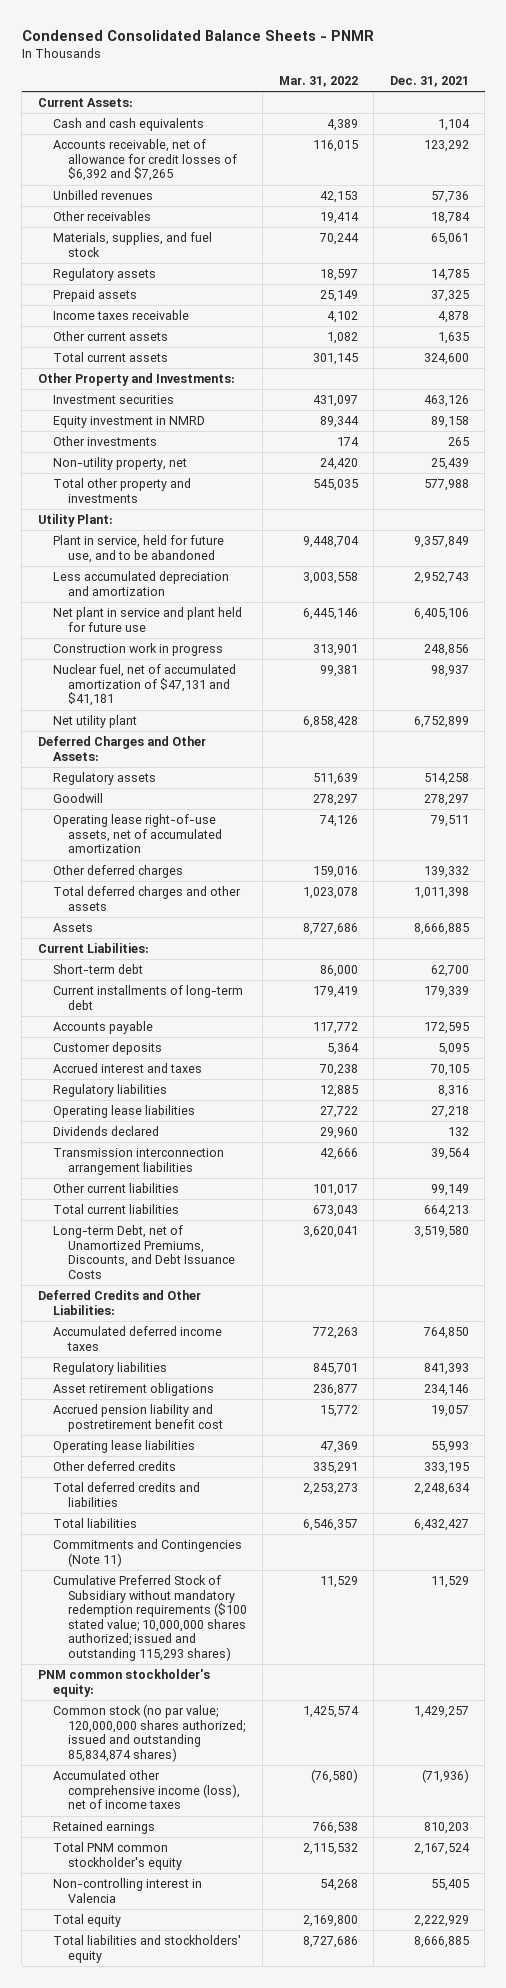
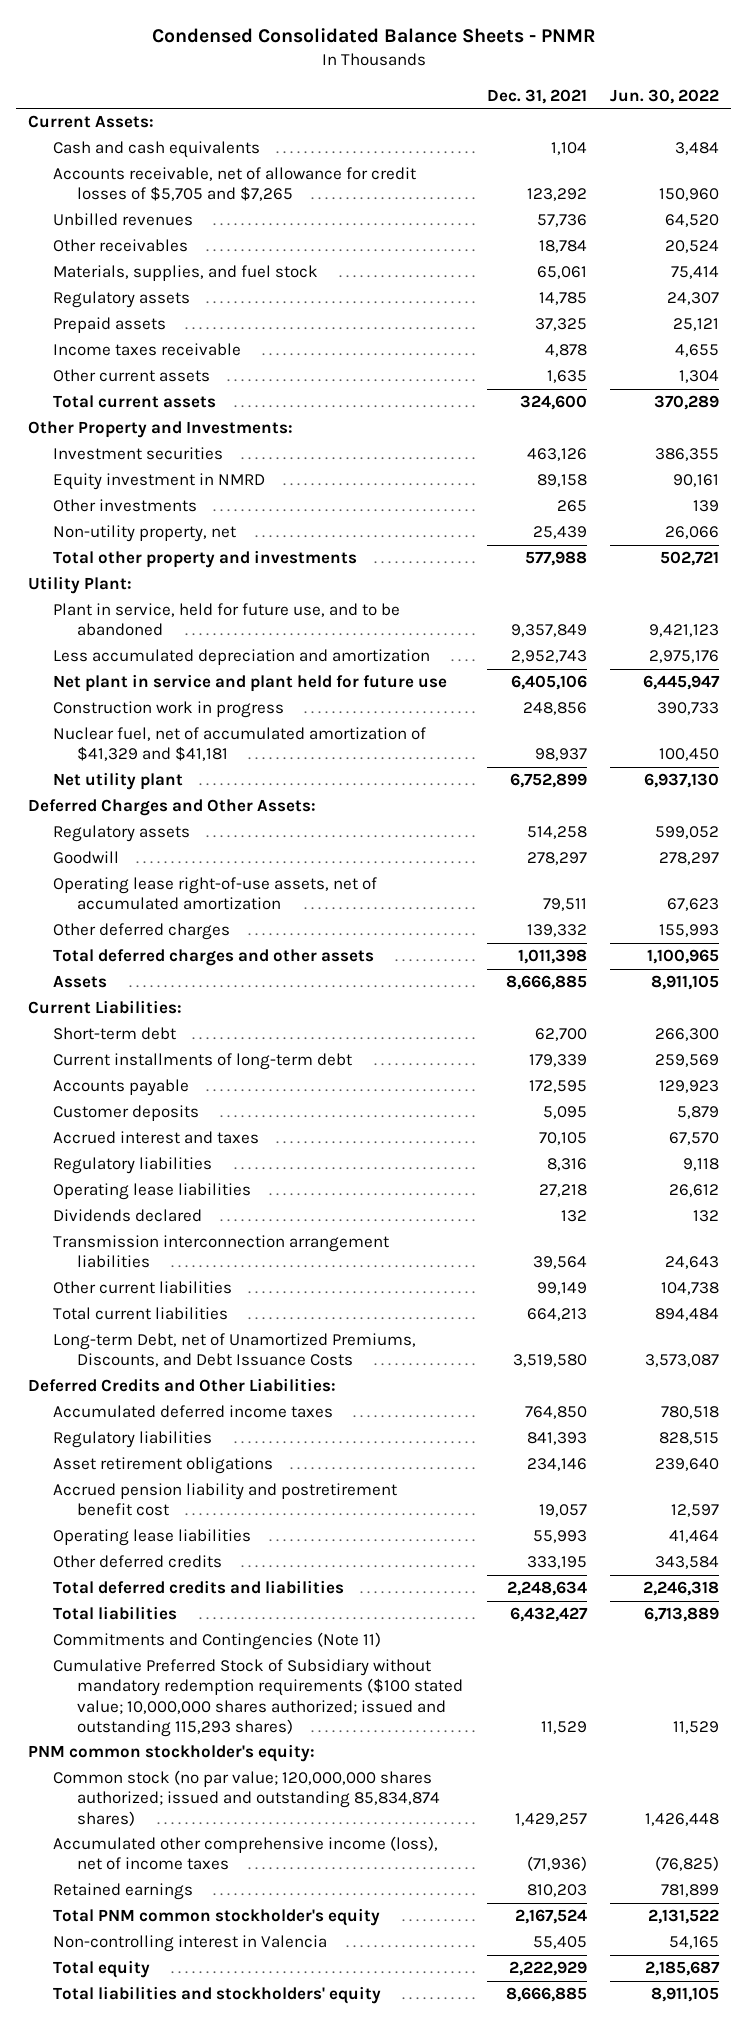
[278,76,358,88] Mar. 31, 2022 -> none
none -> [610,88,720,104] Jun. 30, 2022
[52,139,237,182] Accounts receivable, net of allowance for credit losses of $6,392 and $7,265 -> [52,167,416,202] Accounts receivable, net of allowance for credit losses of $5,705 and $7,265
[52,664,236,707] Nuclear fuel, net of accumulated amortization of $47,131 and $41,181 -> [52,727,426,762] Nuclear fuel, net of accumulated amortization of $41,329 and $41,181

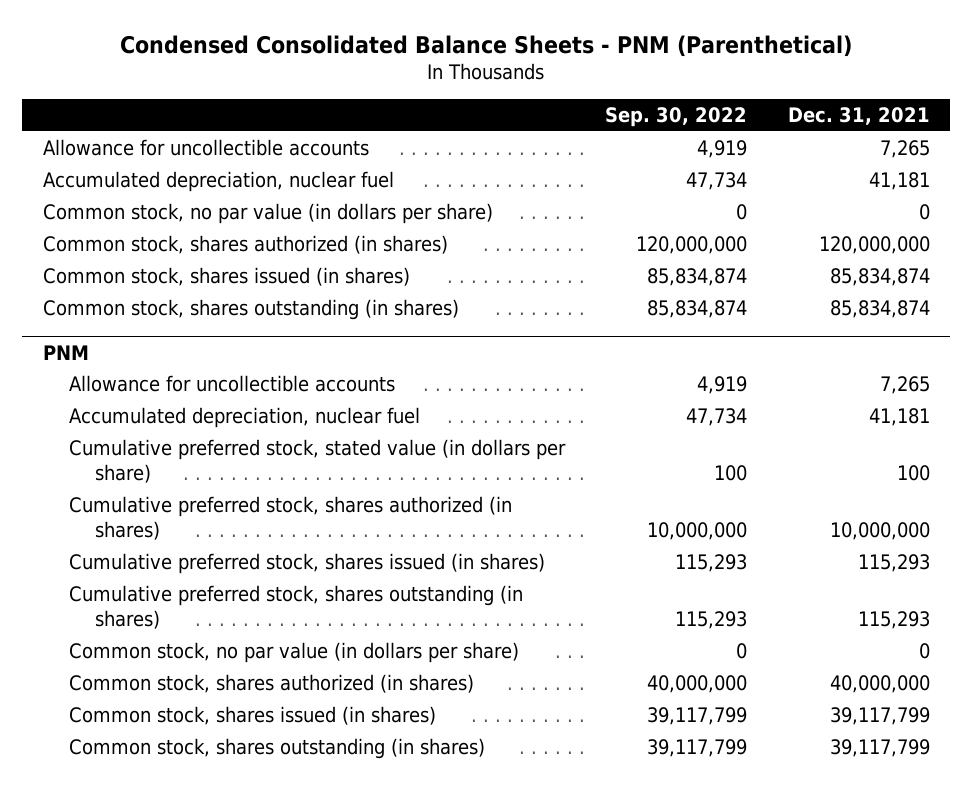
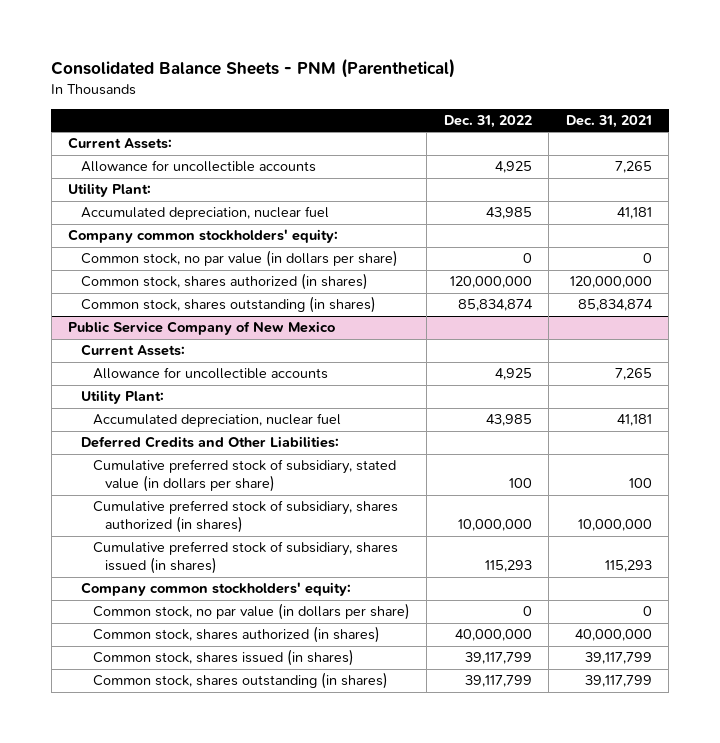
[120,34,853,57] Condensed Consolidated Balance Sheets - PNM (Parenthetical) -> [51,58,456,79] Consolidated Balance Sheets - PNM (Parenthetical)
[605,106,748,127] Sep. 30, 2022 -> none
none -> [443,115,532,129] Dec. 31, 2022
none -> [68,137,173,150] Current Assets:
none -> [68,183,152,198] Utility Plant:
none -> [68,229,339,244] Company common stockholders' equity:
[42,267,410,287] Common stock, shares issued (in shares) -> none
[42,344,89,360] PNM -> [68,321,336,336] Public Service Company of New Mexico
none -> [80,344,185,357] Current Assets:
none -> [80,390,164,405] Utility Plant:
[68,585,523,630] Cumulative preferred stock, shares outstanding (in shares) -> none
none -> [80,436,339,449] Deferred Credits and Other Liabilities:
[68,439,566,484] Cumulative preferred stock, stated value (in dollars per share) -> [92,459,396,493] Cumulative preferred stock of subsidiary, stated value (in dollars per share)
[68,496,512,541] Cumulative preferred stock, shares authorized (in shares) -> [92,500,398,534] Cumulative preferred stock of subsidiary, shares authorized (in shares)
[68,553,545,575] Cumulative preferred stock, shares issued (in shares) -> [92,541,398,575] Cumulative preferred stock of subsidiary, shares issued (in shares)
none -> [80,582,351,597] Company common stockholders' equity:

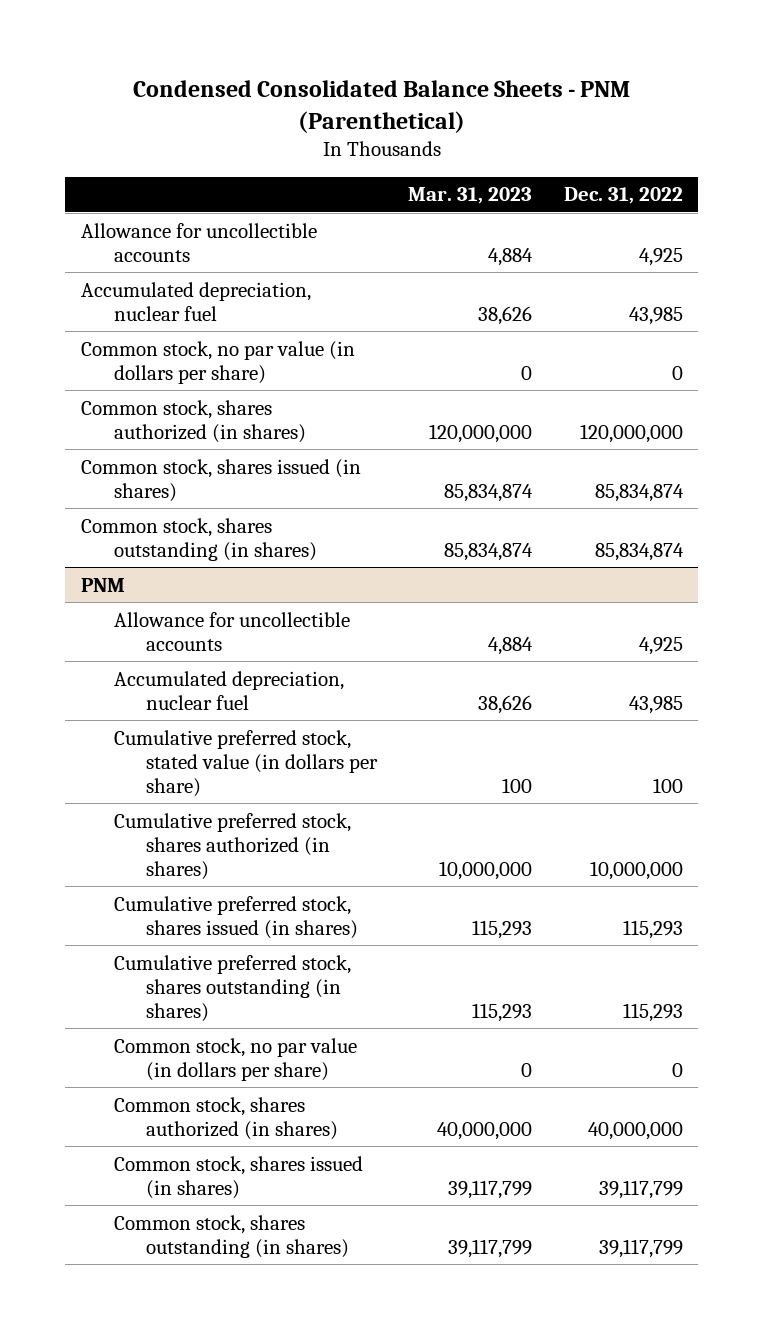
[51,58,456,79] Consolidated Balance Sheets - PNM (Parenthetical) -> [132,80,630,133] Condensed Consolidated Balance Sheets - PNM (Parenthetical)
[565,115,652,129] Dec. 31, 2021 -> none
none -> [408,187,533,205] Mar. 31, 2023
[68,137,173,150] Current Assets: -> none
[68,183,152,198] Utility Plant: -> none
[68,229,339,244] Company common stockholders' equity: -> none
none -> [81,458,362,502] Common stock, shares issued (in shares)
[80,344,185,357] Current Assets: -> none
[68,321,336,336] Public Service Company of New Mexico -> [81,577,126,592] PNM
[80,390,164,405] Utility Plant: -> none
[80,436,339,449] Deferred Credits and Other Liabilities: -> none
[80,582,351,597] Company common stockholders' equity: -> none
[92,459,396,493] Cumulative preferred stock of subsidiary, stated value (in dollars per share) -> [113,729,379,797] Cumulative preferred stock, stated value (in dollars per share)
[92,500,398,534] Cumulative preferred stock of subsidiary, shares authorized (in shares) -> [113,812,351,880] Cumulative preferred stock, shares authorized (in shares)
[92,541,398,575] Cumulative preferred stock of subsidiary, shares issued (in shares) -> [113,895,359,939] Cumulative preferred stock, shares issued (in shares)
none -> [113,954,351,1022] Cumulative preferred stock, shares outstanding (in shares)

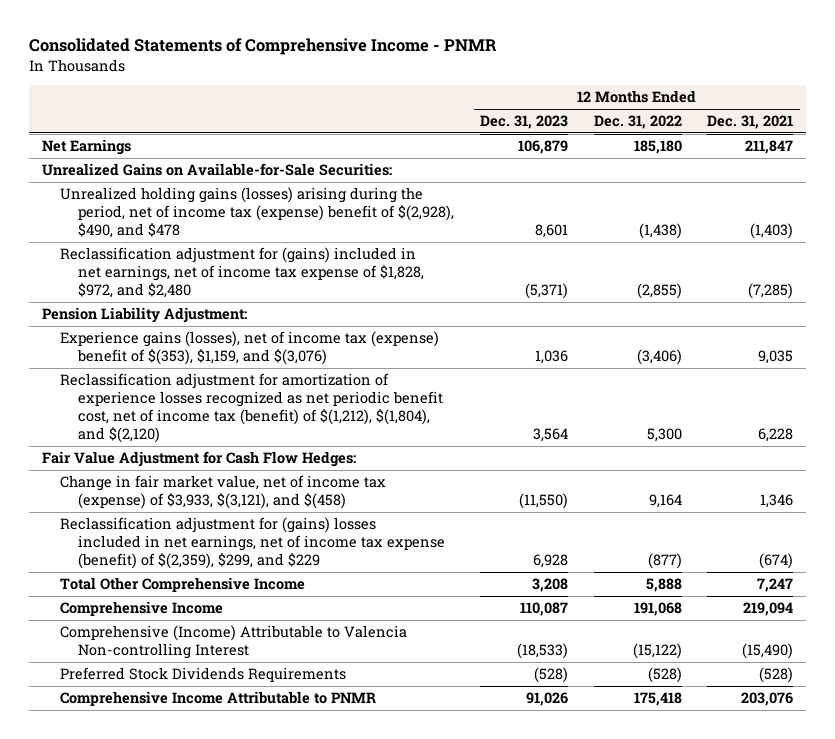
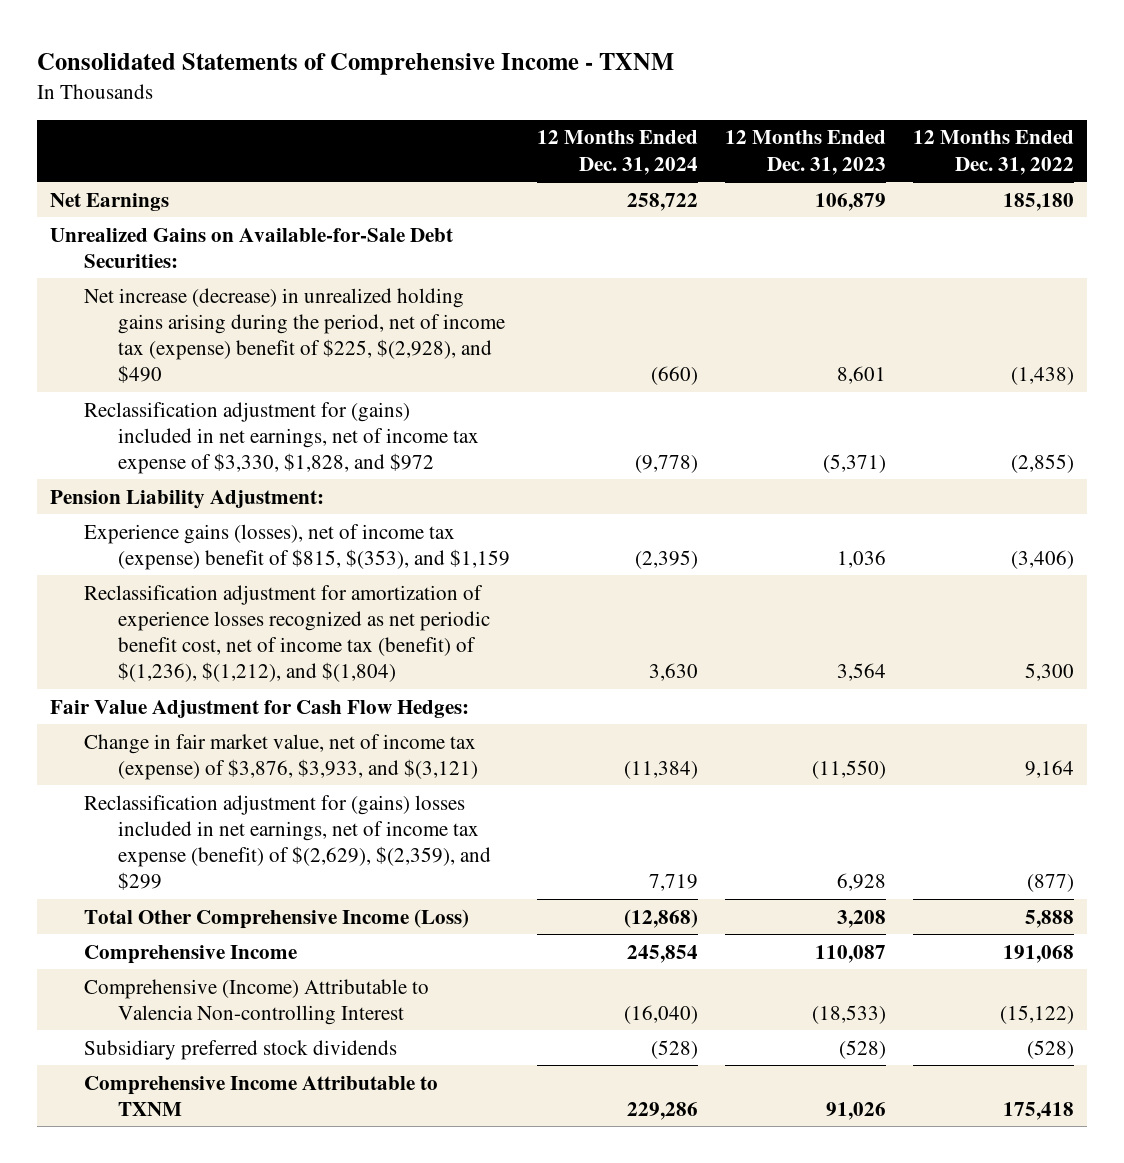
[28,38,497,56] Consolidated Statements of Comprehensive Income - PNMR -> [36,52,674,75] Consolidated Statements of Comprehensive Income - TXNM
[707,115,794,130] Dec. 31, 2021 -> none
none -> [537,130,699,175] 12 Months Ended Dec. 31, 2024
[41,163,392,177] Unrealized Gains on Available-for-Sale Securities: -> [50,227,454,268] Unrealized Gains on Available-for-Sale Debt Securities:
[59,187,455,239] Unrealized holding gains (losses) arising during the period, net of income tax (expense) benefit of $(2,928), $490, and $478 -> [84,287,506,383] Net increase (decrease) in unrealized holding gains arising during the period, net of income tax (expense) benefit of $225, $(2,928), and $490
[59,247,425,299] Reclassification adjustment for (gains) included in net earnings, net of income tax expense of $1,828, $972, and $2,480 -> [84,401,480,474] Reclassification adjustment for (gains) included in net earnings, net of income tax expense of $3,330, $1,828, and $972
[59,331,439,366] Experience gains (losses), net of income tax (expense) benefit of $(353), $1,159, and $(3,076) -> [84,523,511,570] Experience gains (losses), net of income tax (expense) benefit of $815, $(353), and $1,159
[59,373,444,444] Reclassification adjustment for amortization of experience losses recognized as net periodic benefit cost, net of income tax (benefit) of $(1,212), $(1,804), and $(2,120) -> [84,584,491,682] Reclassification adjustment for amortization of experience losses recognized as net periodic benefit cost, net of income tax (benefit) of $(1,236), $(1,212), and $(1,804)
[59,475,386,510] Change in fair market value, net of income tax (expense) of $3,933, $(3,121), and $(458) -> [84,733,479,780] Change in fair market value, net of income tax (expense) of $3,876, $3,933, and $(3,121)
[59,517,446,570] Reclassification adjustment for (gains) losses included in net earnings, net of income tax expense (benefit) of $(2,359), $299, and $229 -> [84,794,492,890] Reclassification adjustment for (gains) losses included in net earnings, net of income tax expense (benefit) of $(2,629), $(2,359), and $299
[59,577,305,593] Total Other Comprehensive Income -> [84,908,470,929] Total Other Comprehensive Income (Loss)
[59,667,346,683] Preferred Stock Dividends Requirements -> [84,1039,398,1060] Subsidiary preferred stock dividends
[59,691,376,707] Comprehensive Income Attributable to PNMR -> [84,1075,439,1116] Comprehensive Income Attributable to TXNM

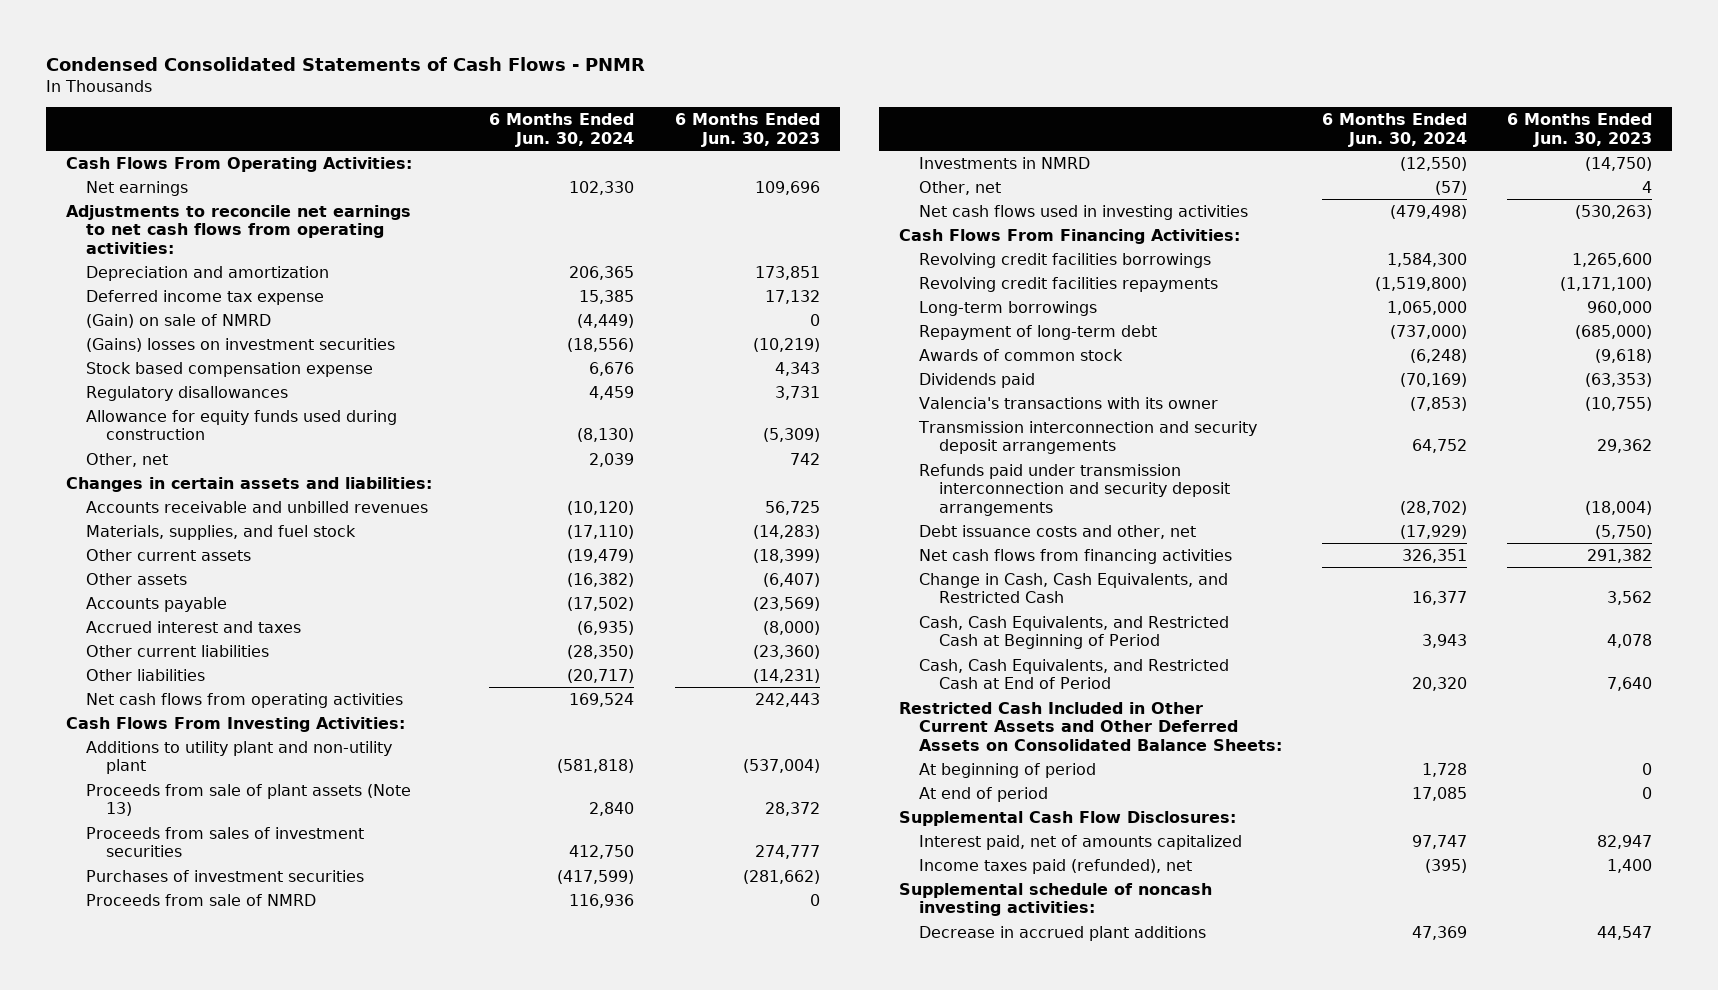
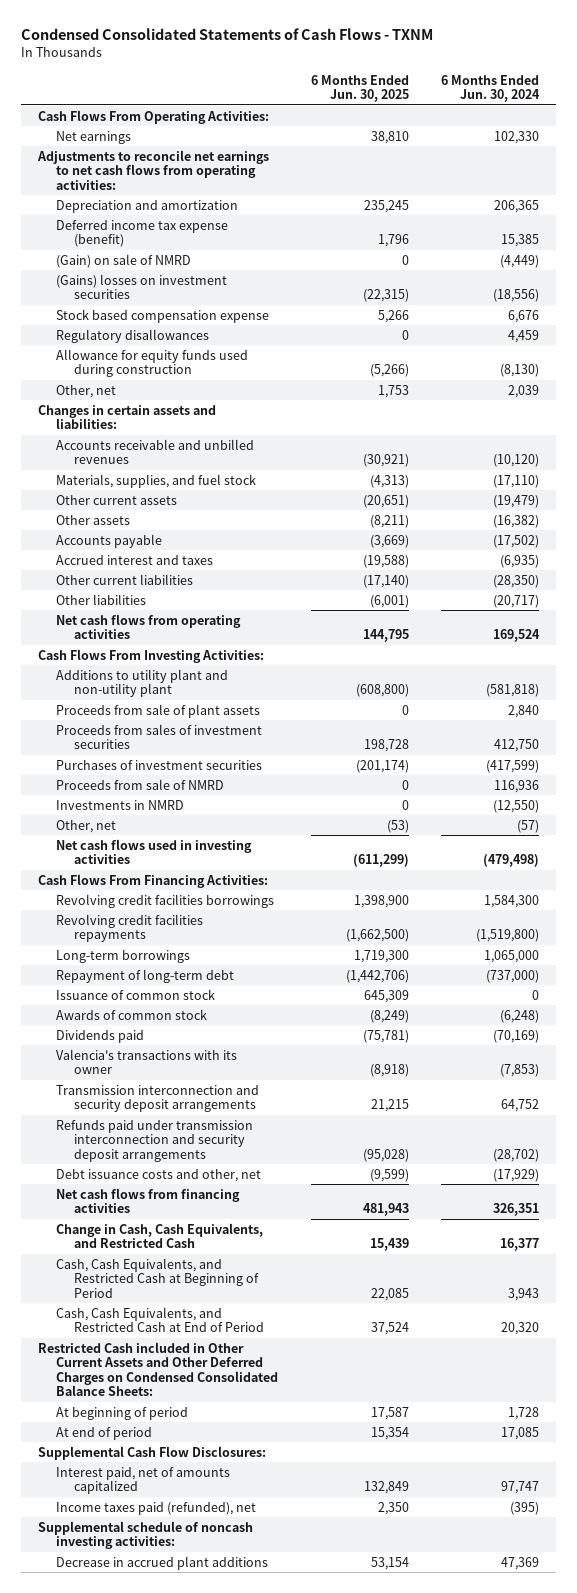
[46,56,646,71] Condensed Consolidated Statements of Cash Flows - PNMR -> [21,28,434,41] Condensed Consolidated Statements of Cash Flows - TXNM
[674,113,820,147] 6 Months Ended Jun. 30, 2023 -> none
none -> [310,74,409,103] 6 Months Ended Jun. 30, 2025
[86,289,325,305] Deferred income tax expense -> [55,219,228,248] Deferred income tax expense (benefit)
[86,783,412,817] Proceeds from sale of plant assets (Note 13) -> [55,703,260,718] Proceeds from sale of plant assets
none -> [55,988,215,1000] Issuance of common stock
[898,701,1282,751] Restricted Cash Included in Other Current Assets and Other Deferred Assets on Consolidated Balance Sheets: -> [37,1341,278,1397] Restricted Cash included in Other Current Assets and Other Deferred Charges on Condensed Consolidated Balance Sheets:

